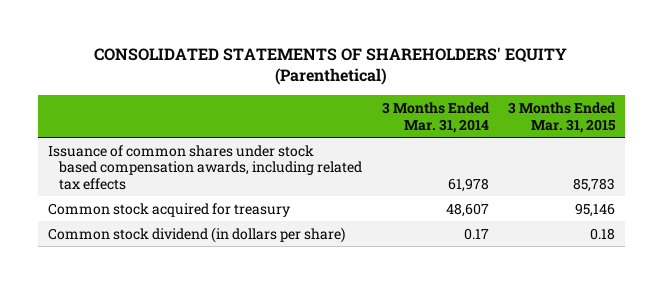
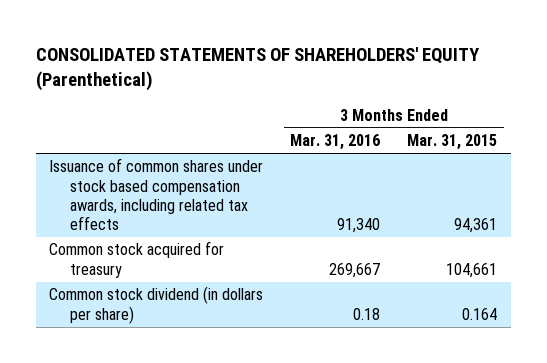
[381,101,490,133] 3 Months Ended Mar. 31, 2014 -> none
none -> [290,134,381,151] Mar. 31, 2016
[573,177,616,192] 85,783 -> [454,217,498,233] 94,361
[575,202,616,217] 95,146 -> [446,262,498,278] 104,661
[590,227,616,240] 0.18 -> [462,307,498,320] 0.164

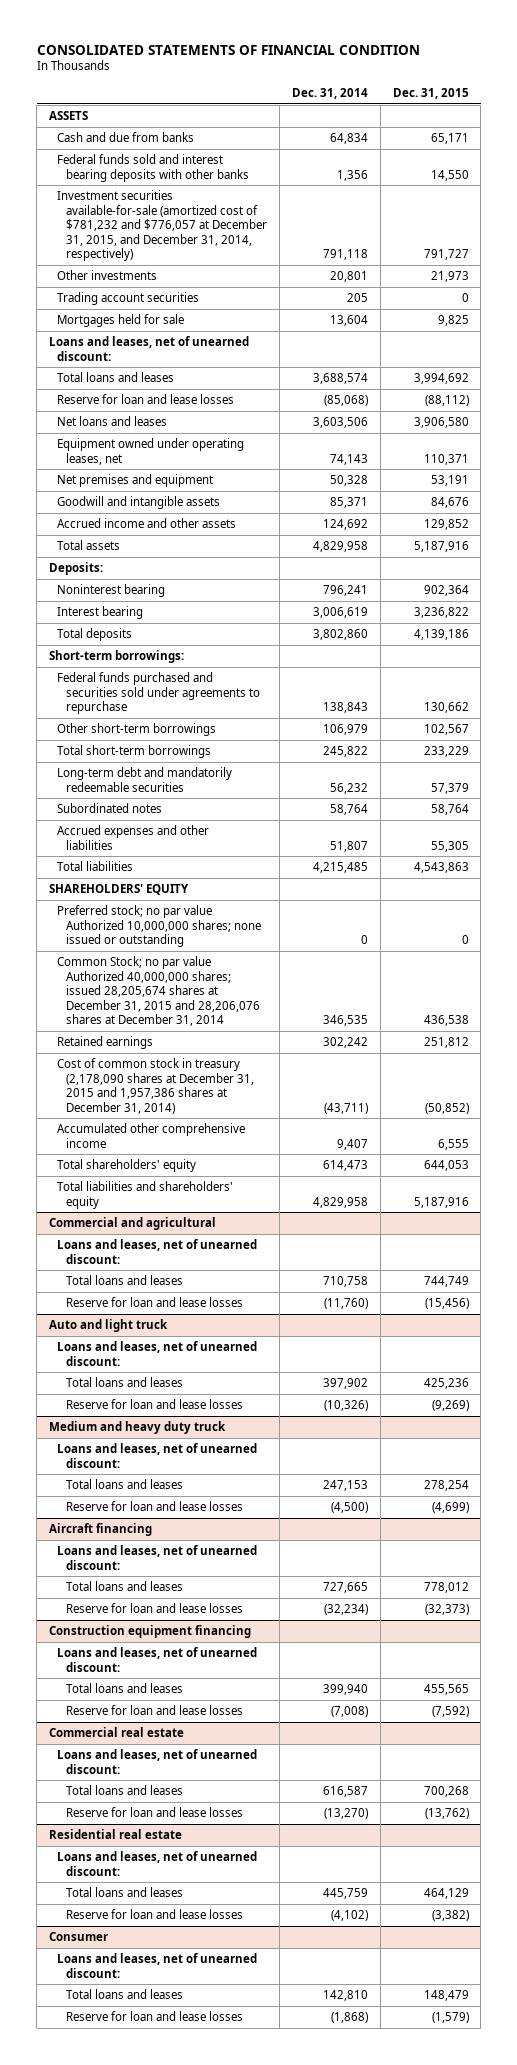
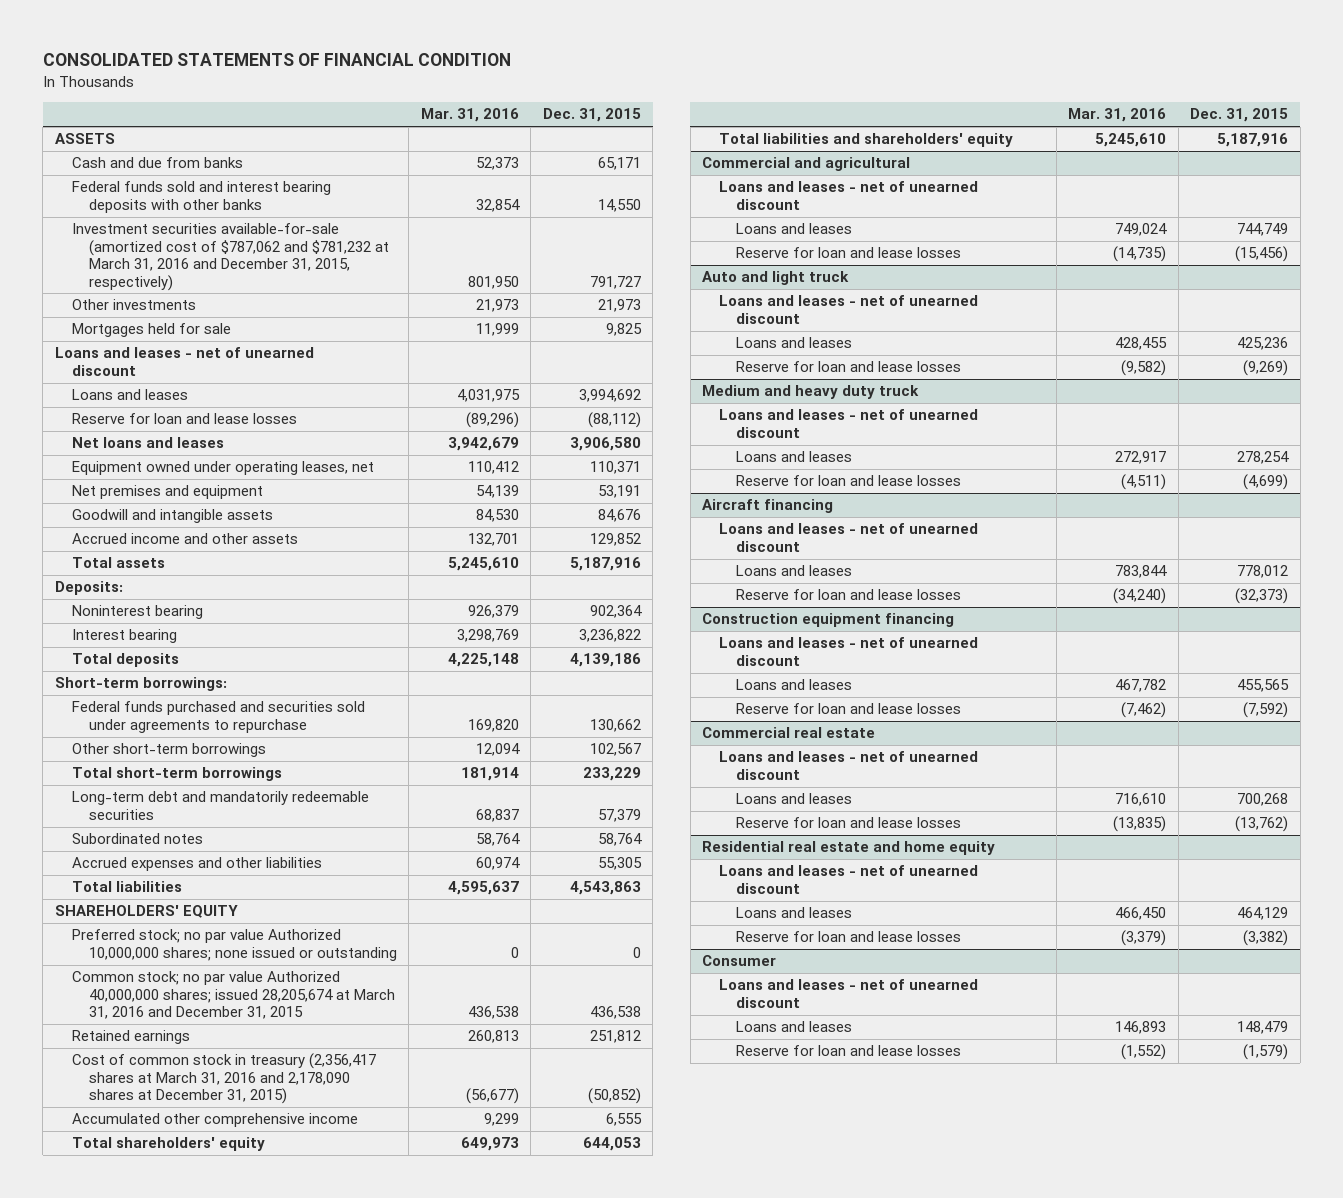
[291,87,368,99] Dec. 31, 2014 -> none
none -> [420,108,519,123] Mar. 31, 2016
[57,190,267,262] Investment securities available-for-sale (amortized cost of $781,232 and $776,057 at December 31, 2015, and December 31, 2014, respectively) -> [71,223,389,291] Investment securities available-for-sale (amortized cost of $787,062 and $781,232 at March 31, 2016 and December 31, 2015, respectively)
[57,292,200,306] Trading account securities -> none
[48,336,249,361] Loans and leases, net of unearned discount: -> [54,347,314,376] Loans and leases - net of unearned discount
[57,372,175,383] Total loans and leases -> [71,389,188,401] Loans and leases
[57,956,260,1027] Common Stock; no par value Authorized 40,000,000 shares; issued 28,205,674 shares at December 31, 2015 and 28,206,076 shares at December 31, 2014 -> [71,971,395,1020] Common stock; no par value Authorized 40,000,000 shares; issued 28,205,674 at March 31, 2016 and December 31, 2015
[57,1058,254,1114] Cost of common stock in treasury (2,178,090 shares at December 31, 2015 and 1,957,386 shares at December 31, 2014) -> [71,1053,376,1105] Cost of common stock in treasury (2,356,417 shares at March 31, 2016 and 2,178,090 shares at December 31, 2015)
[57,1239,258,1264] Loans and leases, net of unearned discount: -> [719,181,979,210] Loans and leases - net of unearned discount
[65,1275,183,1286] Total loans and leases -> [736,223,853,235] Loans and leases
[57,1341,258,1366] Loans and leases, net of unearned discount: -> [719,295,979,324] Loans and leases - net of unearned discount
[65,1377,183,1388] Total loans and leases -> [736,337,853,349] Loans and leases
[57,1443,258,1468] Loans and leases, net of unearned discount: -> [719,409,979,438] Loans and leases - net of unearned discount
[65,1479,183,1490] Total loans and leases -> [736,451,853,463] Loans and leases
[57,1545,258,1570] Loans and leases, net of unearned discount: -> [719,523,979,552] Loans and leases - net of unearned discount
[65,1581,183,1592] Total loans and leases -> [736,565,853,577] Loans and leases
[57,1647,258,1672] Loans and leases, net of unearned discount: -> [719,637,979,666] Loans and leases - net of unearned discount
[65,1683,183,1694] Total loans and leases -> [736,679,853,691] Loans and leases
[57,1749,258,1774] Loans and leases, net of unearned discount: -> [719,751,979,780] Loans and leases - net of unearned discount
[65,1785,183,1796] Total loans and leases -> [736,793,853,805] Loans and leases
[48,1829,182,1840] Residential real estate -> [702,841,996,856] Residential real estate and home equity
[57,1851,258,1876] Loans and leases, net of unearned discount: -> [719,865,979,894] Loans and leases - net of unearned discount
[65,1887,183,1898] Total loans and leases -> [736,907,853,919] Loans and leases
[57,1953,258,1978] Loans and leases, net of unearned discount: -> [719,979,979,1008] Loans and leases - net of unearned discount
[65,1989,183,2000] Total loans and leases -> [736,1021,853,1033] Loans and leases

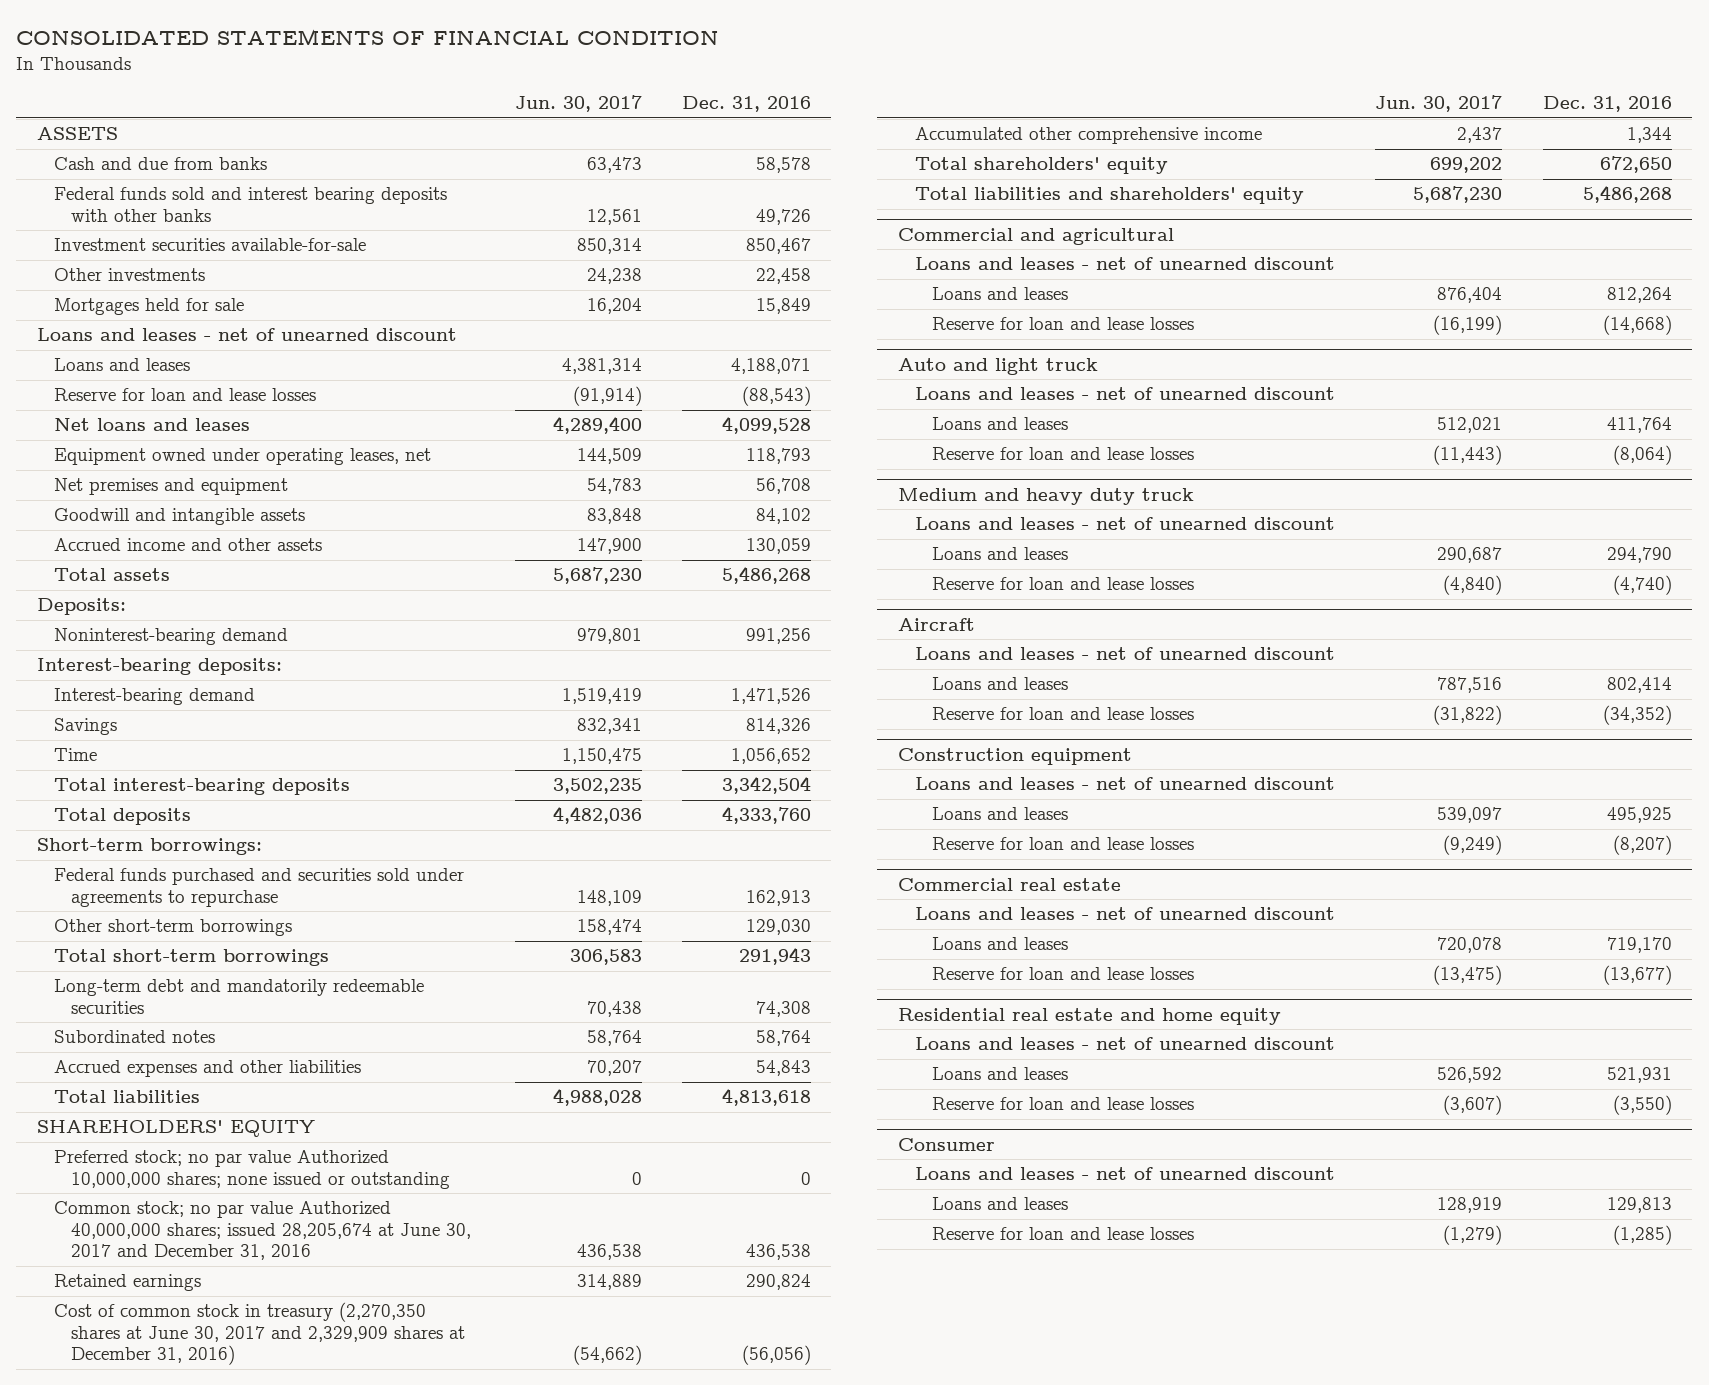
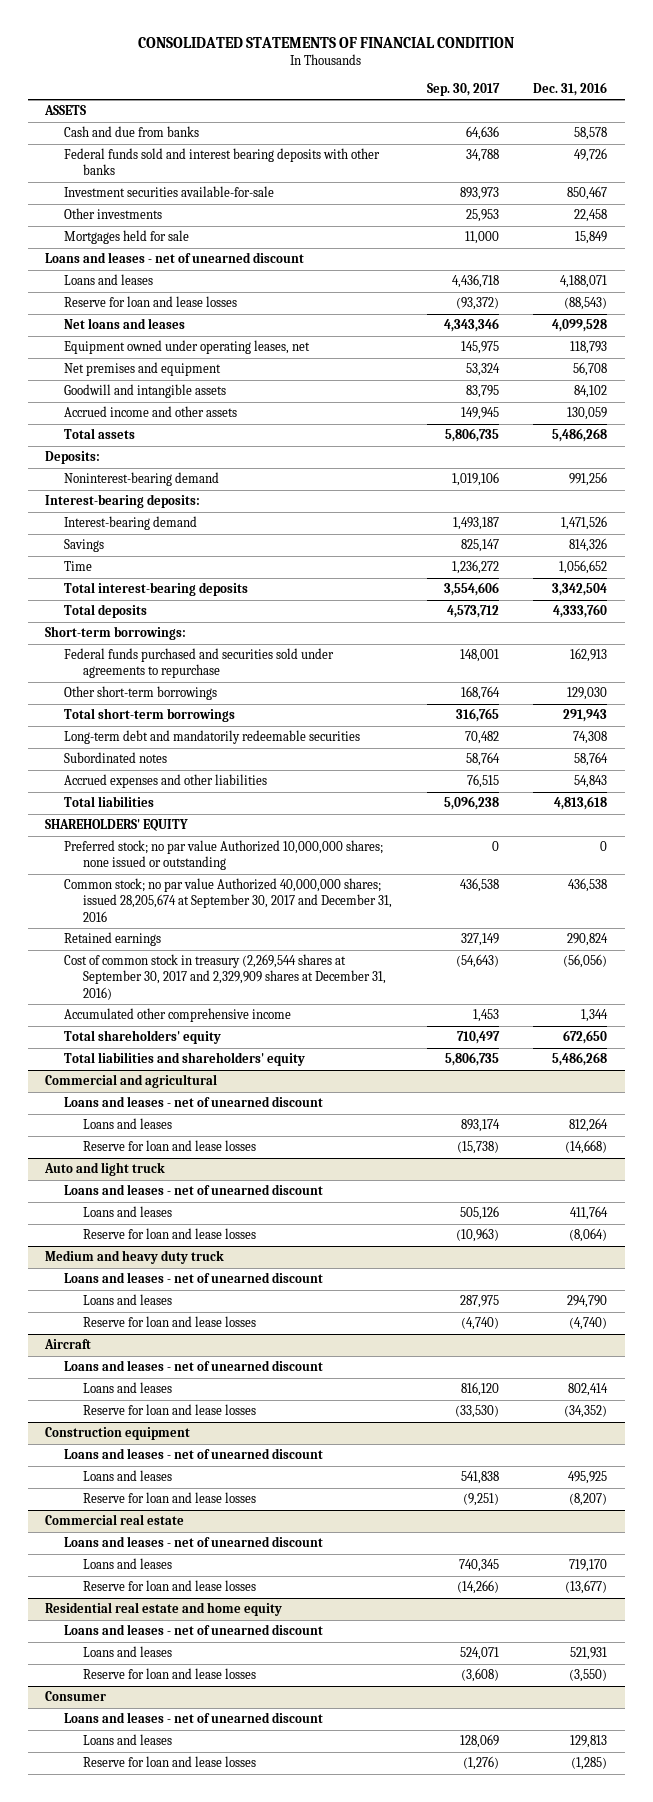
[514,95,642,113] Jun. 30, 2017 -> none
none -> [426,82,500,96] Sep. 30, 2017
[54,1201,472,1261] Common stock; no par value Authorized 40,000,000 shares; issued 28,205,674 at June 30, 2017 and December 31, 2016 -> [64,878,392,922] Common stock; no par value Authorized 40,000,000 shares; issued 28,205,674 at September 30, 2017 and December 31, 2016
[54,1302,466,1366] Cost of common stock in treasury (2,270,350 shares at June 30, 2017 and 2,329,909 shares at December 31, 2016) -> [64,954,386,1000] Cost of common stock in treasury (2,269,544 shares at September 30, 2017 and 2,329,909 shares at December 31, 2016)

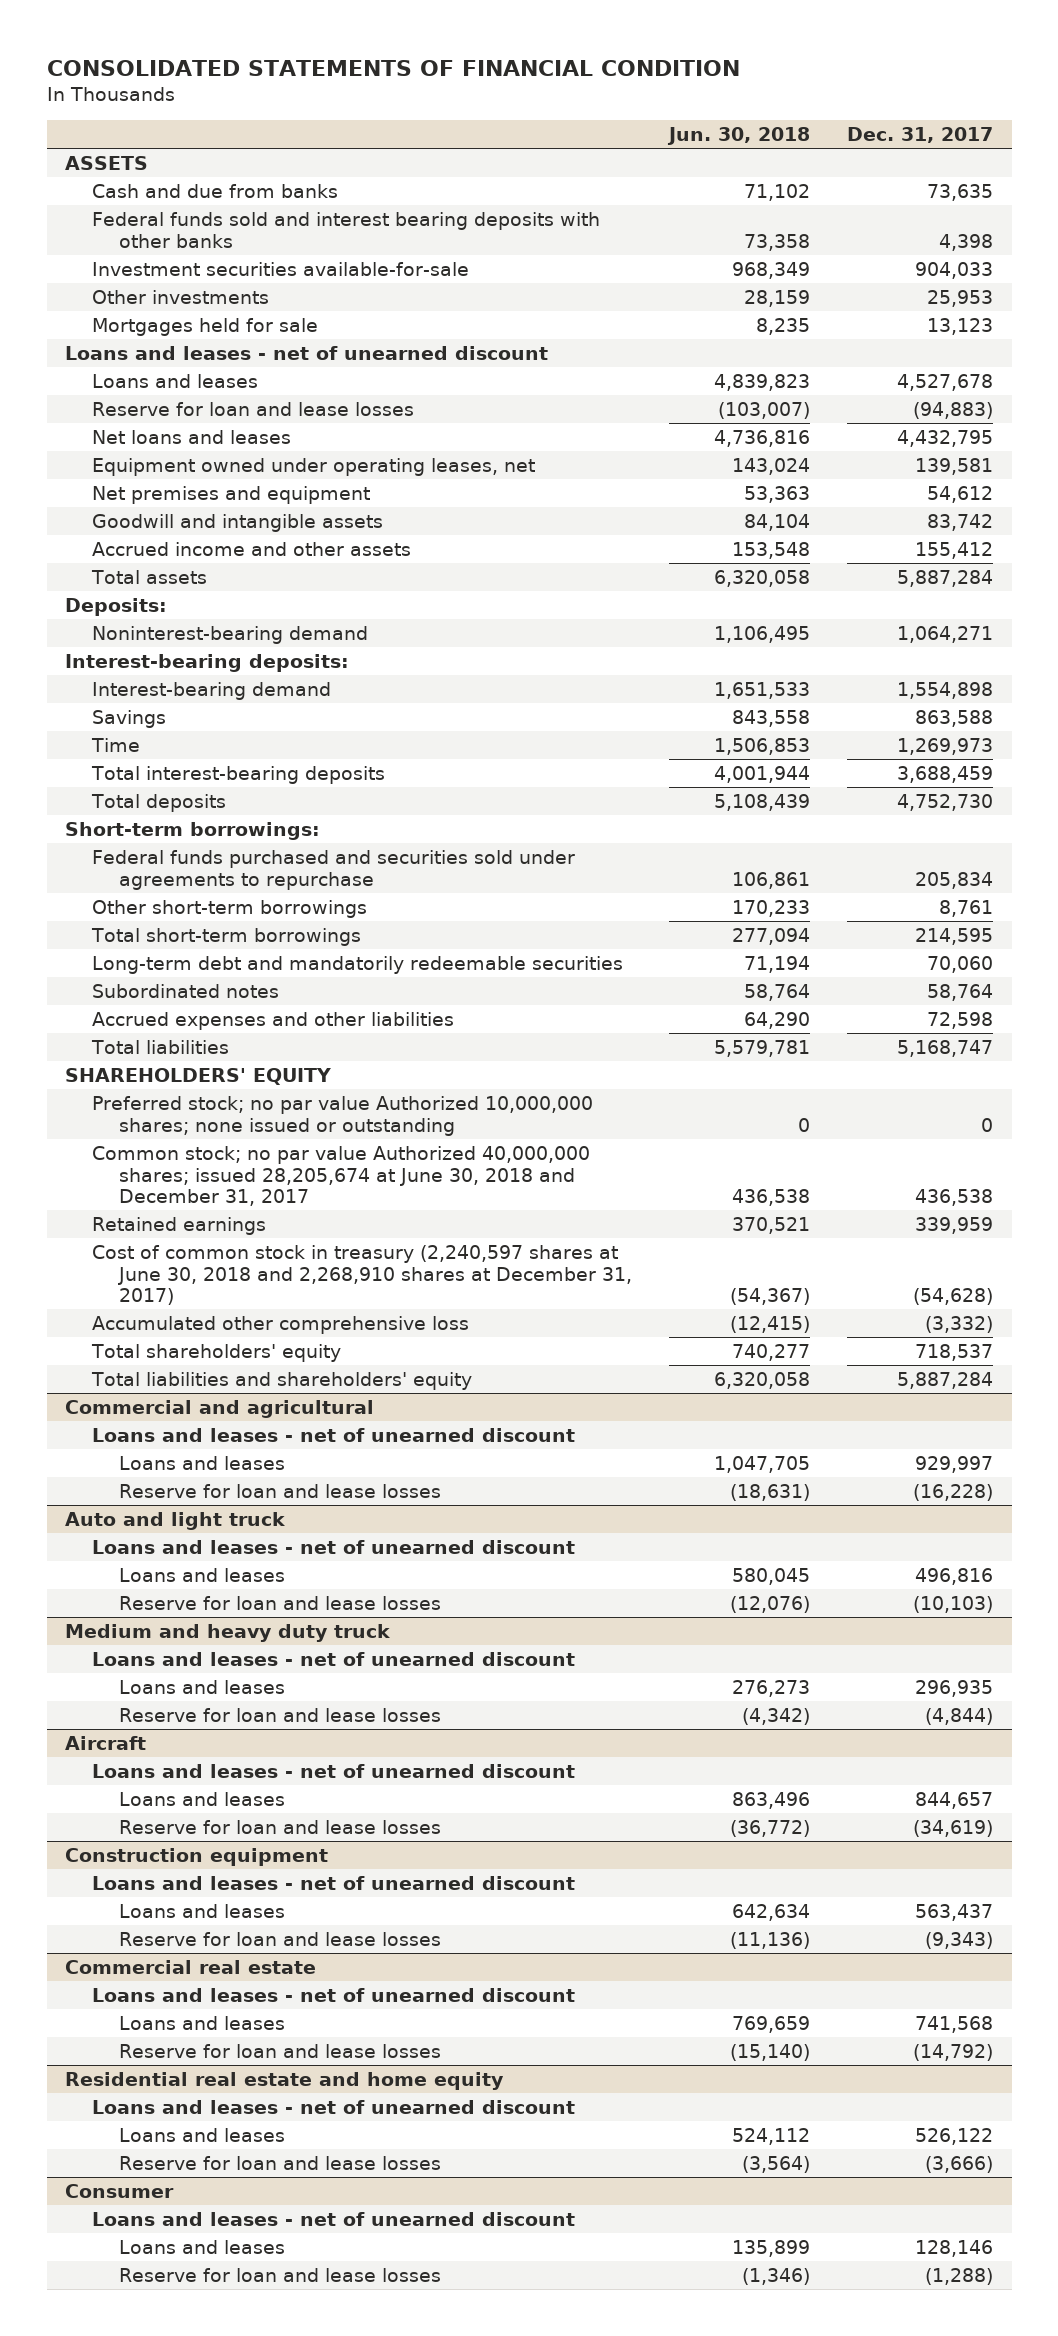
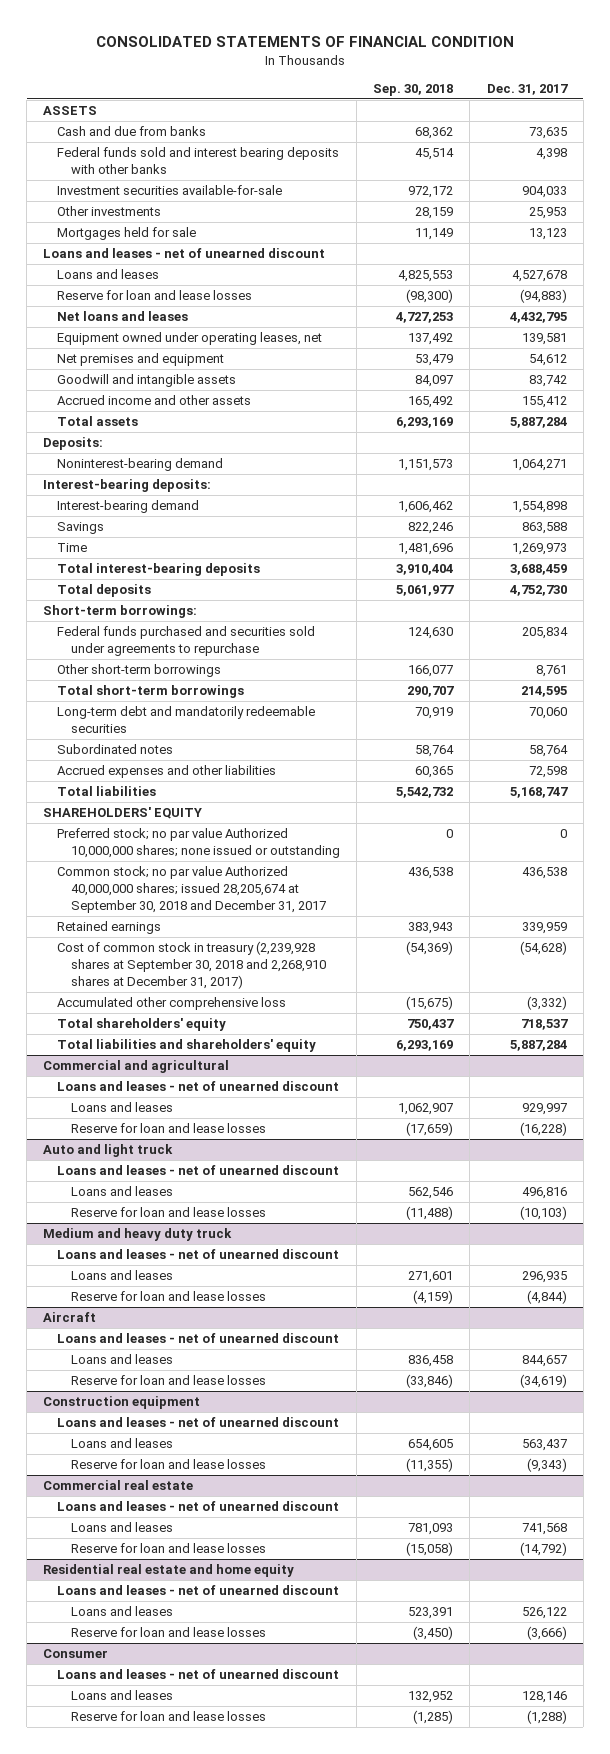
[666,127,810,146] Jun. 30, 2018 -> none
none -> [373,84,454,97] Sep. 30, 2018
[91,1145,590,1207] Common stock; no par value Authorized 40,000,000 shares; issued 28,205,674 at June 30, 2018 and December 31, 2017 -> [57,866,327,914] Common stock; no par value Authorized 40,000,000 shares; issued 28,205,674 at September 30, 2018 and December 31, 2017
[91,1244,632,1306] Cost of common stock in treasury (2,240,597 shares at June 30, 2018 and 2,268,910 shares at December 31, 2017) -> [57,941,327,990] Cost of common stock in treasury (2,239,928 shares at September 30, 2018 and 2,268,910 shares at December 31, 2017)

